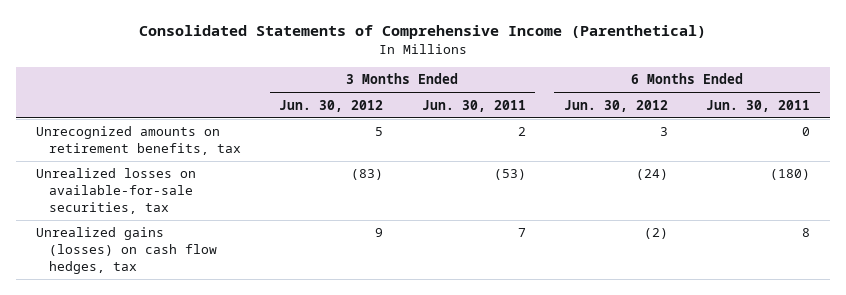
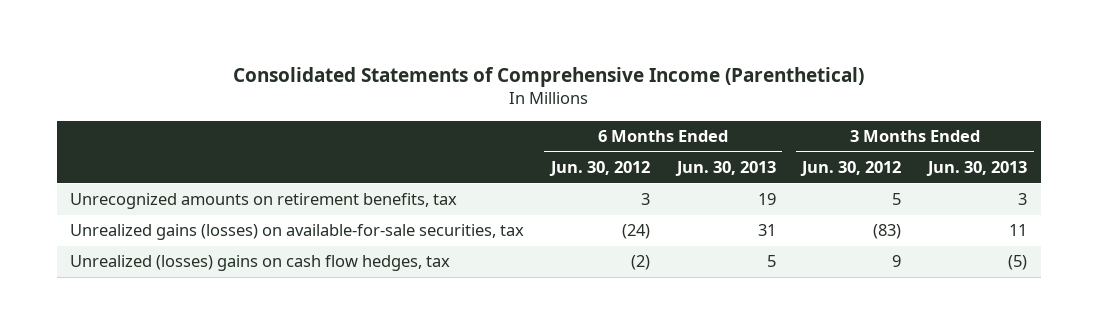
[421,99,526,112] Jun. 30, 2011 -> none
[706,99,811,112] Jun. 30, 2011 -> none
none -> [674,161,776,177] Jun. 30, 2013
none -> [926,161,1028,177] Jun. 30, 2013
[35,168,196,214] Unrealized losses on available-for-sale securities, tax -> [69,224,524,241] Unrealized gains (losses) on available-for-sale securities, tax
[35,227,217,274] Unrealized gains (losses) on cash flow hedges, tax -> [69,255,450,272] Unrealized (losses) gains on cash flow hedges, tax

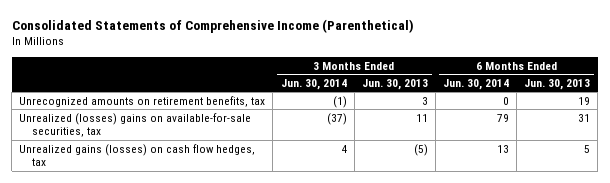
[548,161,650,177] Jun. 30, 2012 -> none
[800,161,902,177] Jun. 30, 2012 -> none
none -> [280,78,347,90] Jun. 30, 2014
none -> [442,78,509,90] Jun. 30, 2014
[69,224,524,241] Unrealized gains (losses) on available-for-sale securities, tax -> [19,112,252,138] Unrealized (losses) gains on available-for-sale securities, tax
[69,255,450,272] Unrealized (losses) gains on cash flow hedges, tax -> [19,143,256,167] Unrealized gains (losses) on cash flow hedges, tax

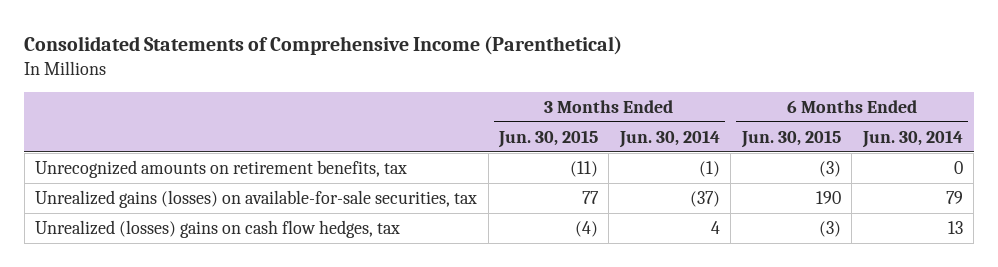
[361,78,428,90] Jun. 30, 2013 -> none
[524,78,591,90] Jun. 30, 2013 -> none
none -> [498,129,599,148] Jun. 30, 2015
none -> [740,129,841,148] Jun. 30, 2015
[19,112,252,138] Unrealized (losses) gains on available-for-sale securities, tax -> [35,189,478,208] Unrealized gains (losses) on available-for-sale securities, tax
[19,143,256,167] Unrealized gains (losses) on cash flow hedges, tax -> [35,219,401,238] Unrealized (losses) gains on cash flow hedges, tax

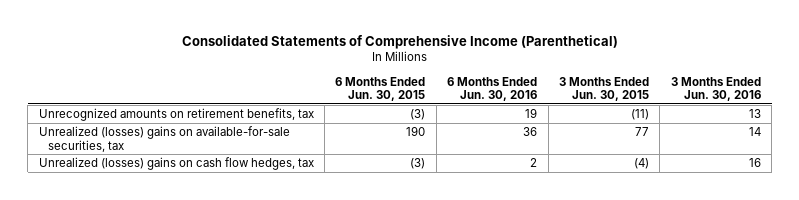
[618,129,720,148] Jun. 30, 2014 -> none
[861,129,963,148] Jun. 30, 2014 -> none
none -> [447,76,538,102] 6 Months Ended Jun. 30, 2016
none -> [670,76,761,102] 3 Months Ended Jun. 30, 2016
[35,189,478,208] Unrealized gains (losses) on available-for-sale securities, tax -> [38,126,290,152] Unrealized (losses) gains on available-for-sale securities, tax

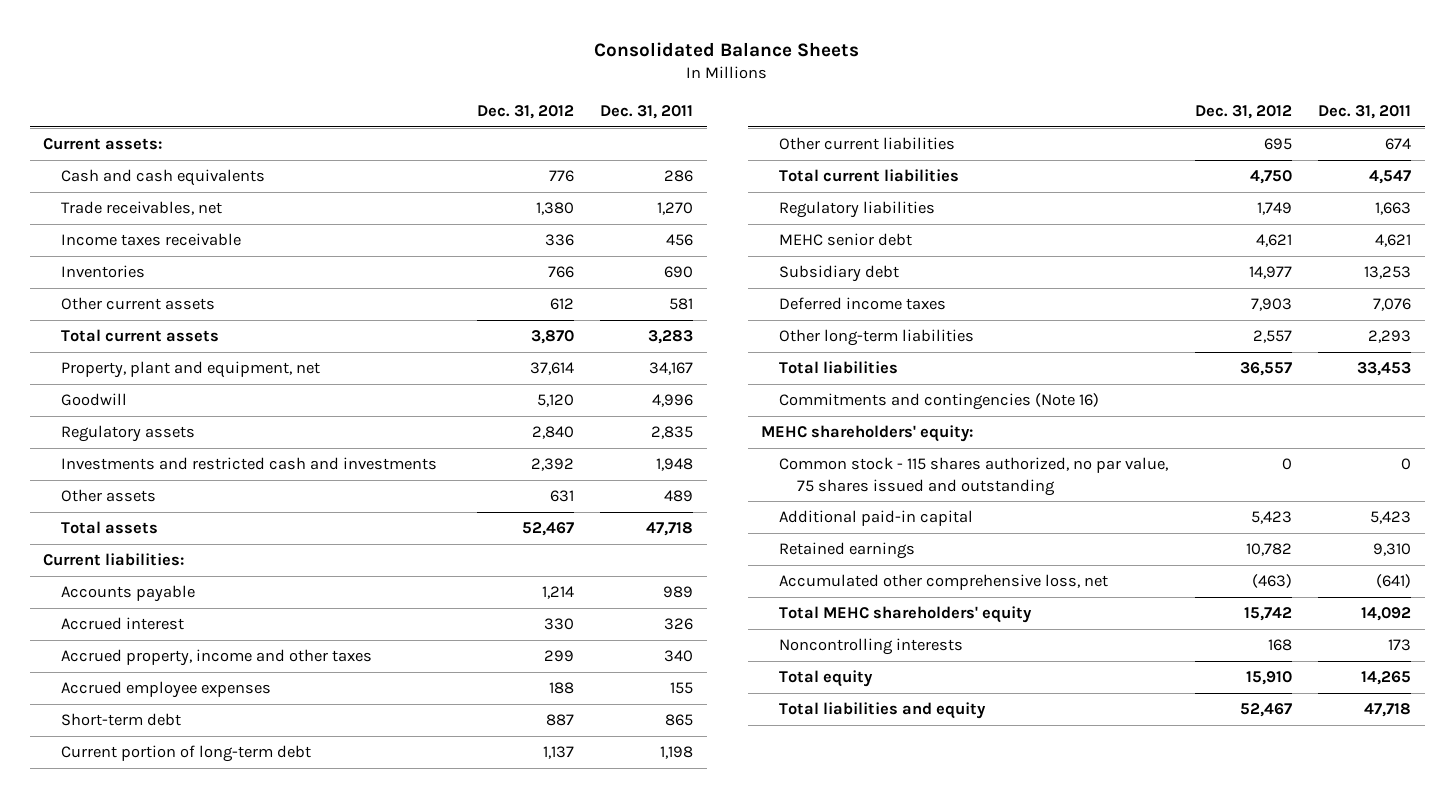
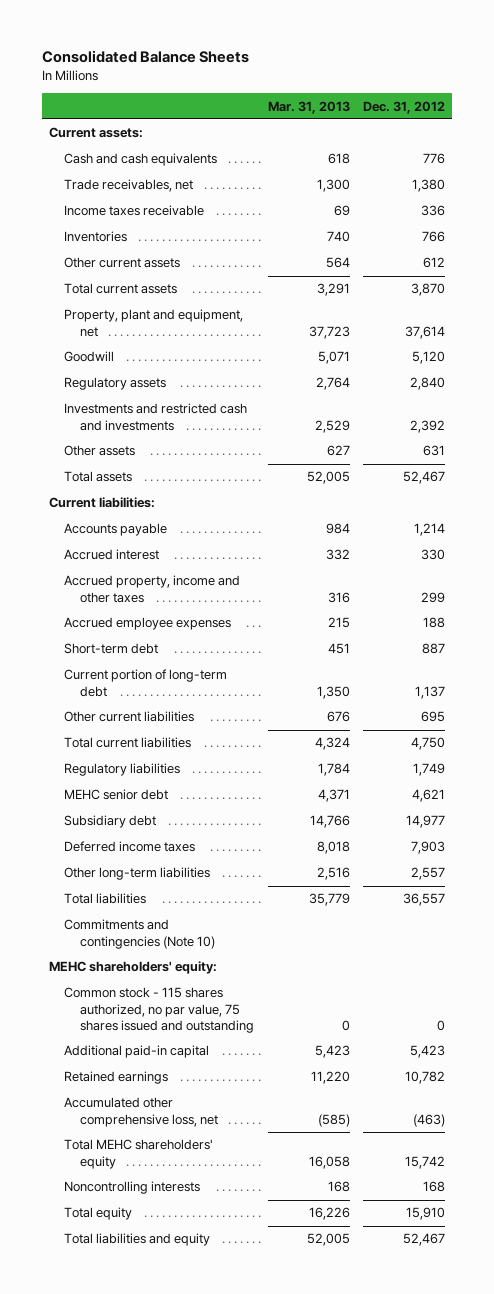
[600,104,694,119] Dec. 31, 2011 -> none
none -> [267,100,350,114] Mar. 31, 2013
[779,393,1100,411] Commitments and contingencies (Note 16) -> [64,919,216,949] Commitments and contingencies (Note 10)

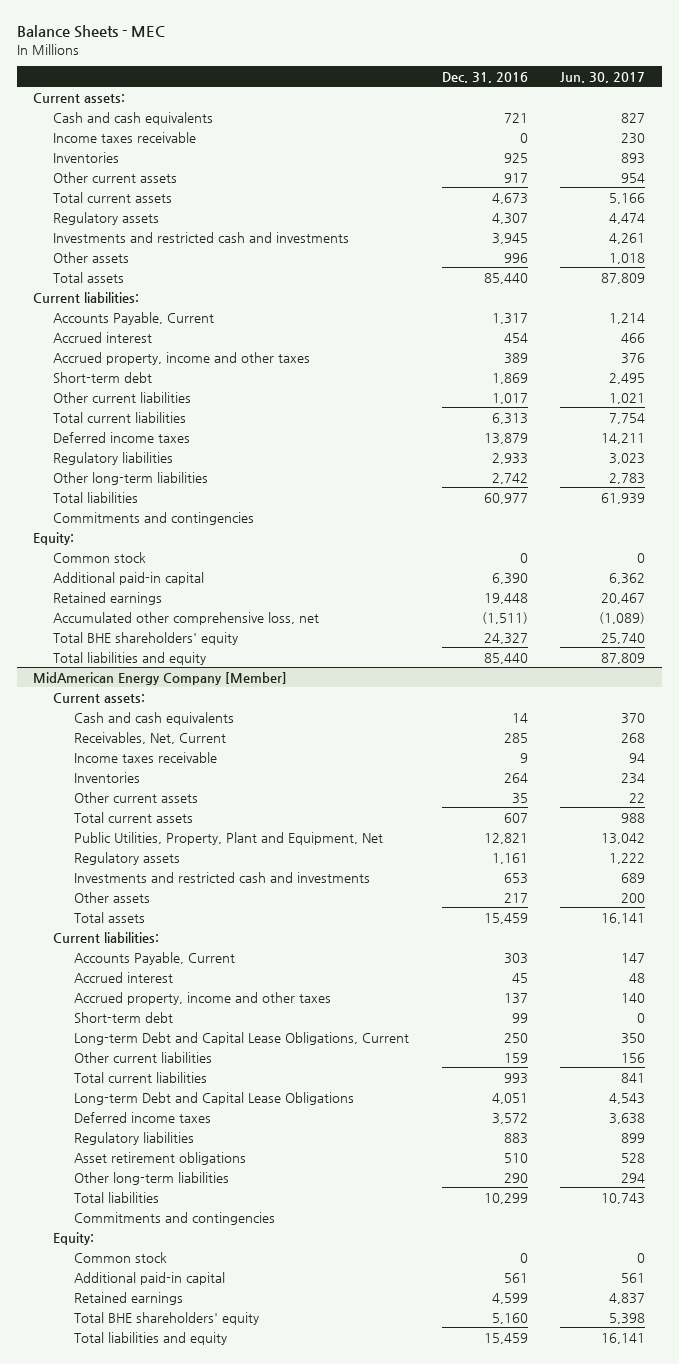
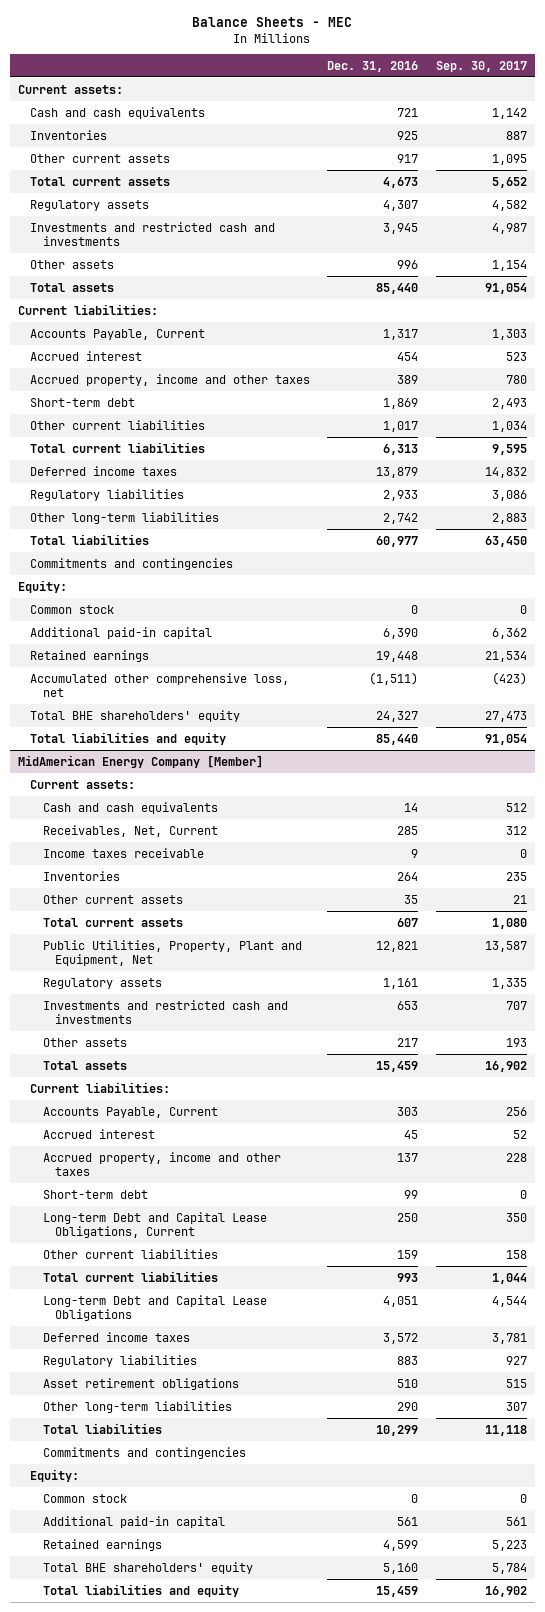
[560,71,646,83] Jun. 30, 2017 -> none
none -> [435,60,527,72] Sep. 30, 2017
[53,131,197,143] Income taxes receivable -> none

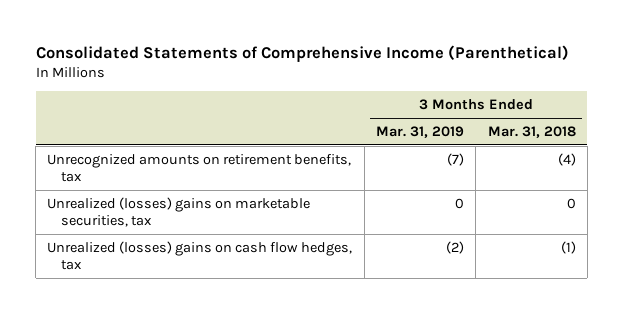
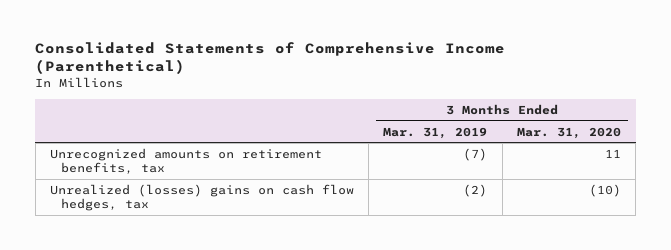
[487,126,576,139] Mar. 31, 2018 -> none
none -> [516,126,621,139] Mar. 31, 2020
[47,196,311,228] Unrealized (losses) gains on marketable securities, tax -> none

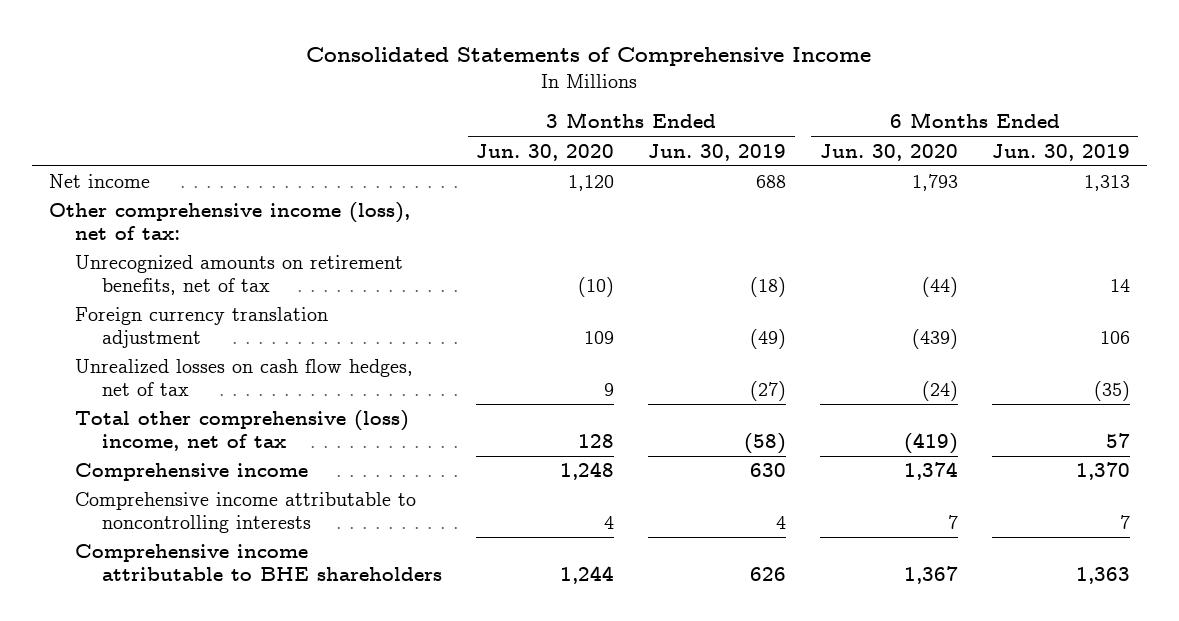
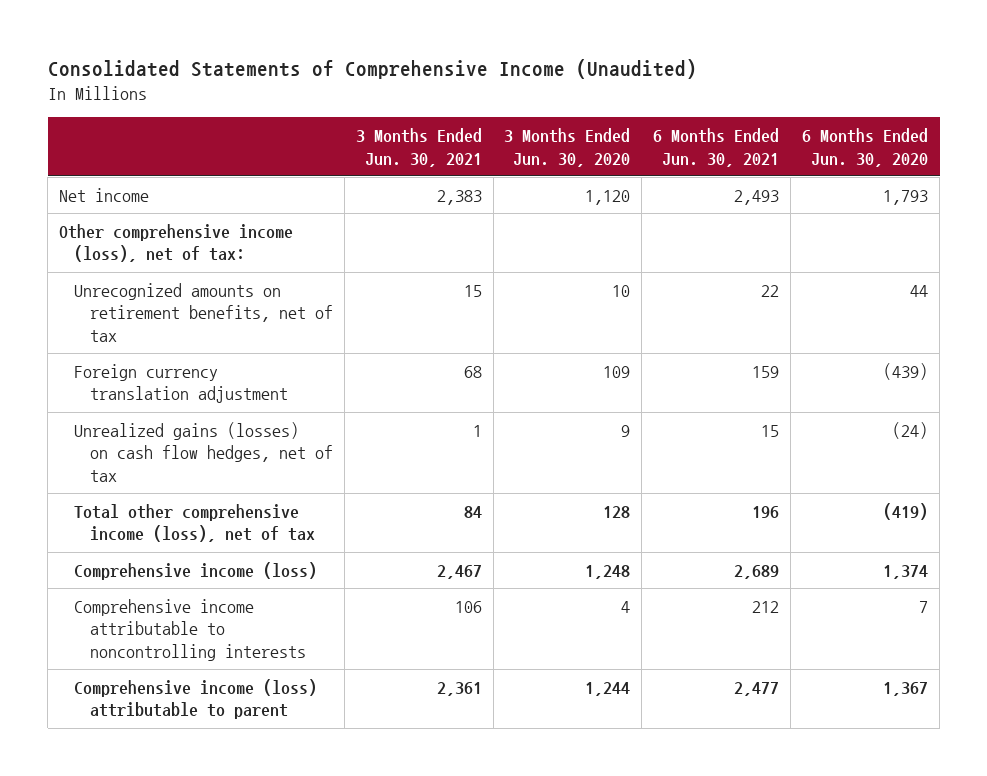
[306,46,872,66] Consolidated Statements of Comprehensive Income -> [47,59,697,80] Consolidated Statements of Comprehensive Income (Unaudited)
[648,143,787,161] Jun. 30, 2019 -> none
[991,143,1130,161] Jun. 30, 2019 -> none
none -> [355,127,482,167] 3 Months Ended Jun. 30, 2021
none -> [653,127,780,167] 6 Months Ended Jun. 30, 2021
[578,277,615,298] (10) -> [612,284,631,297] 10
[921,277,958,298] (44) -> [910,284,929,297] 44
[75,359,414,397] Unrealized losses on cash flow hedges, net of tax -> [74,421,333,483] Unrealized gains (losses) on cash flow hedges, net of tax
[75,410,410,452] Total other comprehensive (loss) income, net of tax -> [74,503,315,543] Total other comprehensive income (loss), net of tax
[75,463,309,482] Comprehensive income -> [74,561,318,580] Comprehensive income (loss)
[75,544,443,582] Comprehensive income attributable to BHE shareholders -> [74,678,318,720] Comprehensive income (loss) attributable to parent

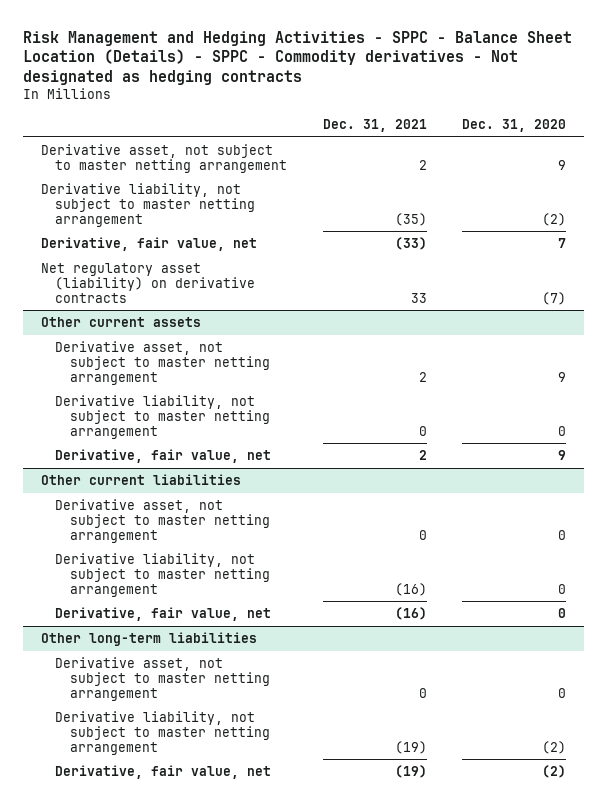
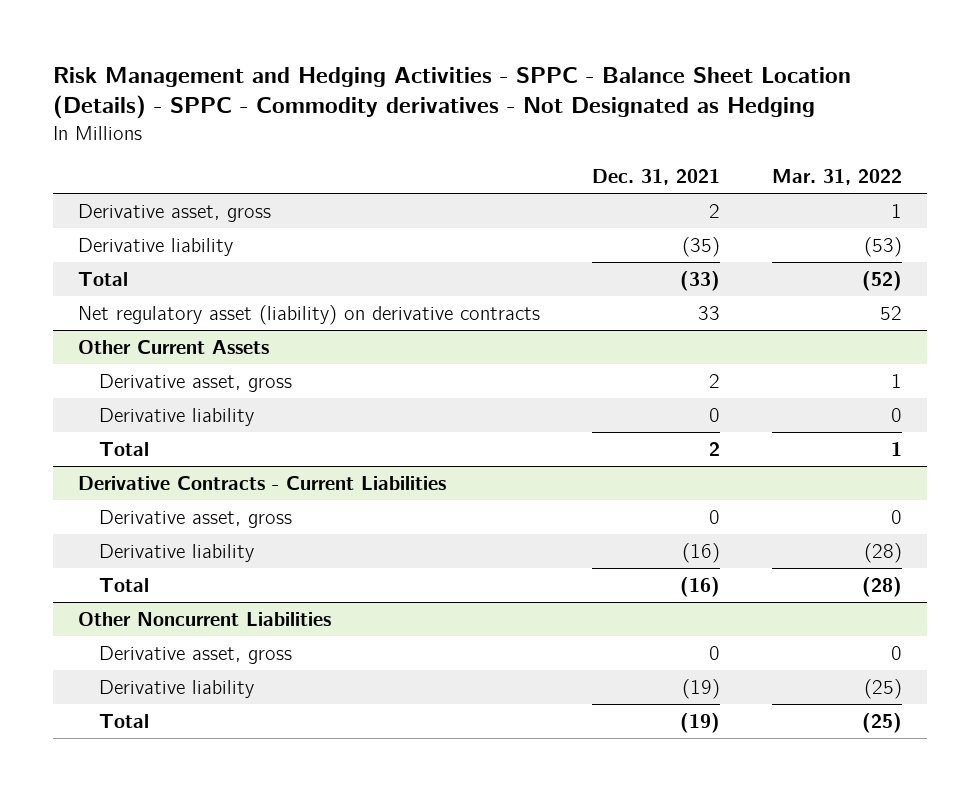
[22,30,572,86] Risk Management and Hedging Activities - SPPC - Balance Sheet Location (Details) - SPPC - Commodity derivatives - Not designated as hedging contracts -> [52,66,851,120] Risk Management and Hedging Activities - SPPC - Balance Sheet Location (Details) - SPPC - Commodity derivatives - Not Designated as Hedging
[462,119,567,133] Dec. 31, 2020 -> none
none -> [771,168,902,185] Mar. 31, 2022
[40,143,288,173] Derivative asset, not subject to master netting arrangement -> [78,203,272,222] Derivative asset, gross
[40,182,256,227] Derivative liability, not subject to master netting arrangement -> [78,237,234,256] Derivative liability
[40,236,257,251] Derivative, fair value, net -> [78,271,129,286] Total
[40,316,201,327] Other current assets -> [78,339,270,354] Other Current Assets
[55,340,271,385] Derivative asset, not subject to master netting arrangement -> [98,373,292,392] Derivative asset, gross
[55,394,271,439] Derivative liability, not subject to master netting arrangement -> [98,407,254,426] Derivative liability
[55,448,272,463] Derivative, fair value, net -> [98,441,149,456] Total
[40,473,241,485] Other current liabilities -> [78,475,447,490] Derivative Contracts - Current Liabilities
[55,498,271,543] Derivative asset, not subject to master netting arrangement -> [98,509,292,528] Derivative asset, gross
[55,552,271,597] Derivative liability, not subject to master netting arrangement -> [98,543,254,562] Derivative liability
[55,606,272,621] Derivative, fair value, net -> [98,577,149,592] Total
[40,631,257,646] Other long-term liabilities -> [78,611,332,626] Other Noncurrent Liabilities
[55,656,271,701] Derivative asset, not subject to master netting arrangement -> [98,645,292,664] Derivative asset, gross
[55,710,271,755] Derivative liability, not subject to master netting arrangement -> [98,679,254,698] Derivative liability
[55,764,272,779] Derivative, fair value, net -> [98,713,149,728] Total

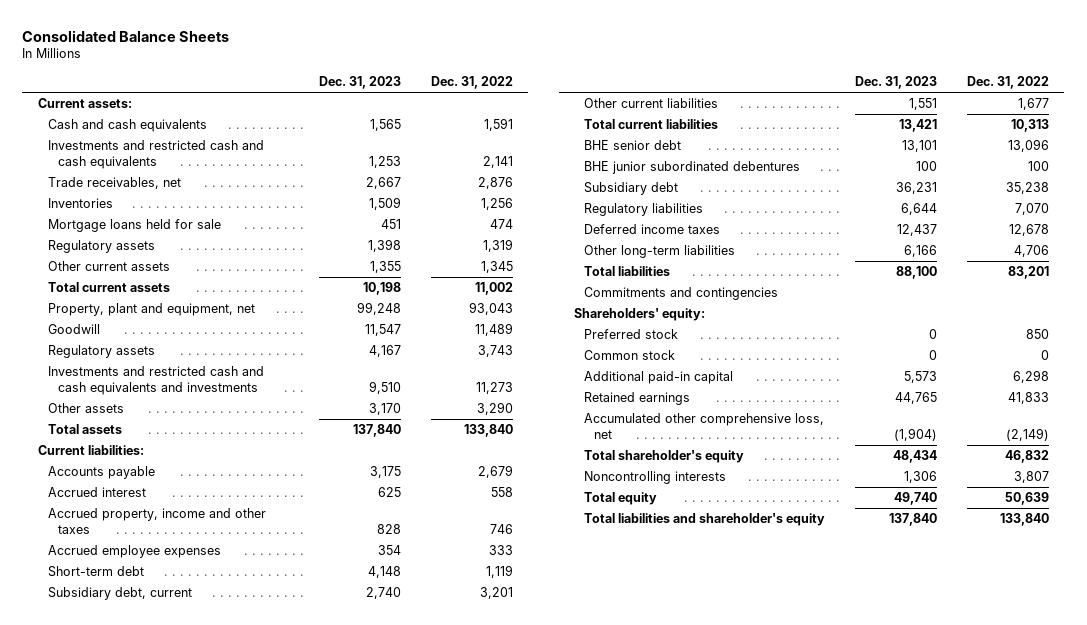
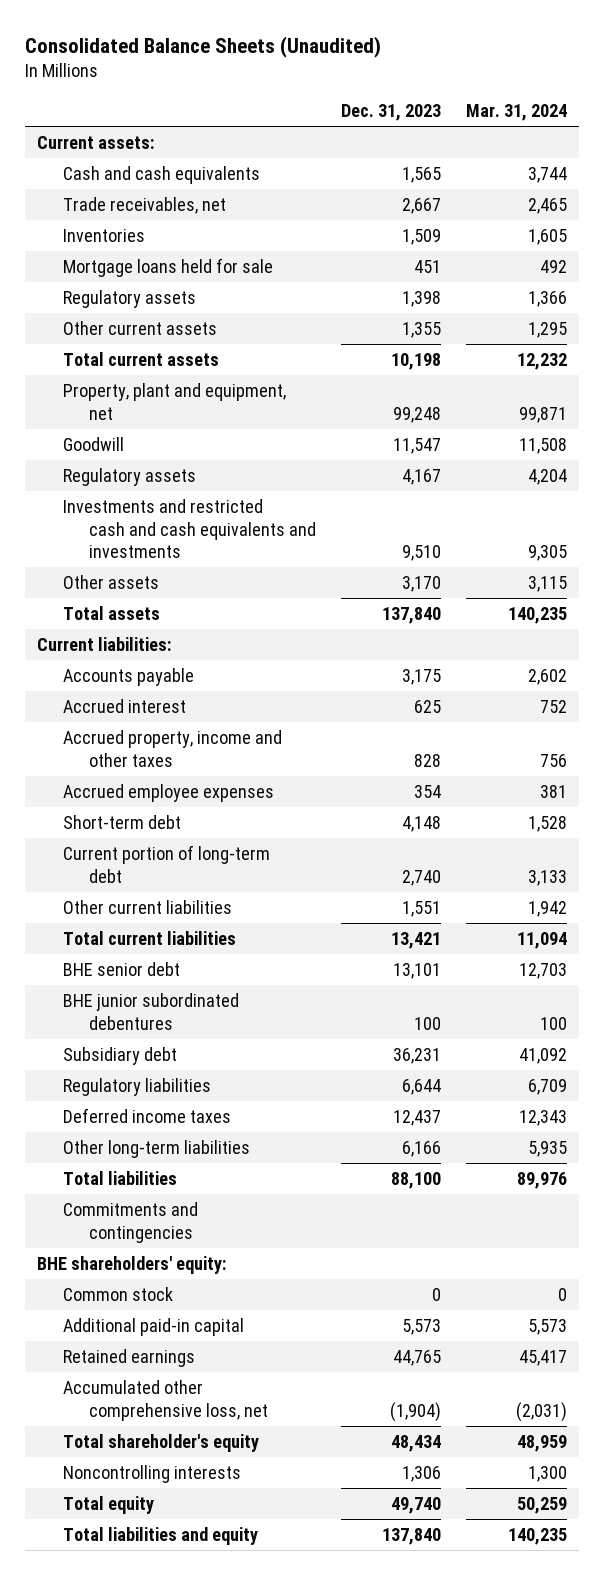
[22,29,230,42] Consolidated Balance Sheets -> [25,36,382,59] Consolidated Balance Sheets (Unaudited)
[430,76,513,90] Dec. 31, 2022 -> none
none -> [465,104,567,122] Mar. 31, 2024
[47,140,264,169] Investments and restricted cash and cash equivalents -> none
[47,587,192,601] Subsidiary debt, current -> [63,844,271,883] Current portion of long-term debt
[583,329,678,340] Preferred stock -> none
[573,308,705,322] Shareholders' equity: -> [37,1255,227,1274] BHE shareholders' equity:
[583,513,825,527] Total liabilities and shareholder's equity -> [63,1526,259,1545] Total liabilities and equity

